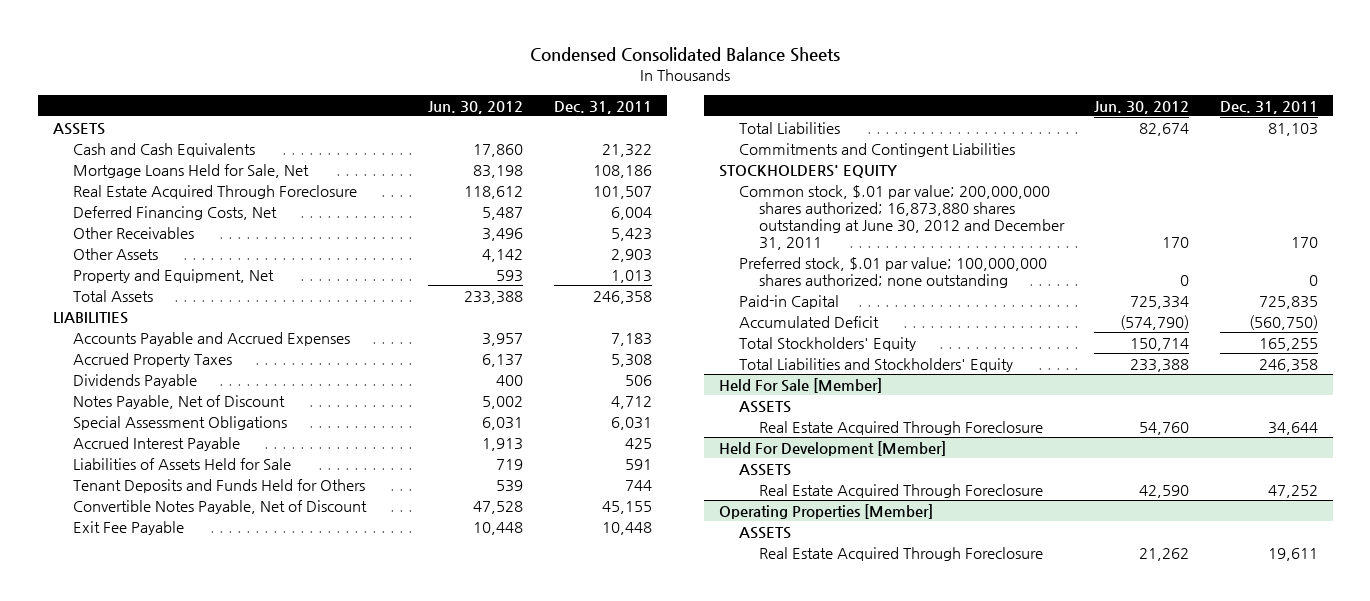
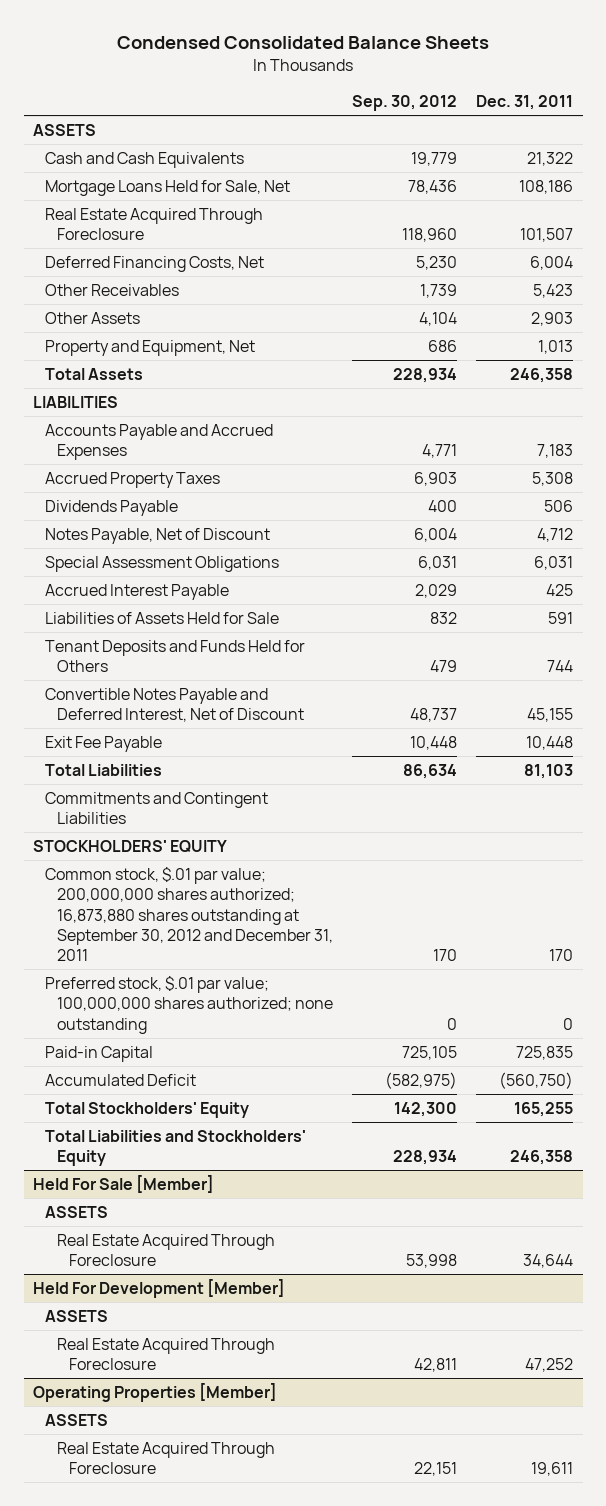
[428,100,524,114] Jun. 30, 2012 -> none
none -> [352,94,458,111] Sep. 30, 2012
[72,499,367,514] Convertible Notes Payable, Net of Discount -> [45,687,305,723] Convertible Notes Payable and Deferred Interest, Net of Discount
[738,184,1066,251] Common stock, $.01 par value; 200,000,000 shares authorized; 16,873,880 shares outstanding at June 30, 2012 and December 31, 2011 -> [45,866,334,962] Common stock, $.01 par value; 200,000,000 shares authorized; 16,873,880 shares outstanding at September 30, 2012 and December 31, 2011

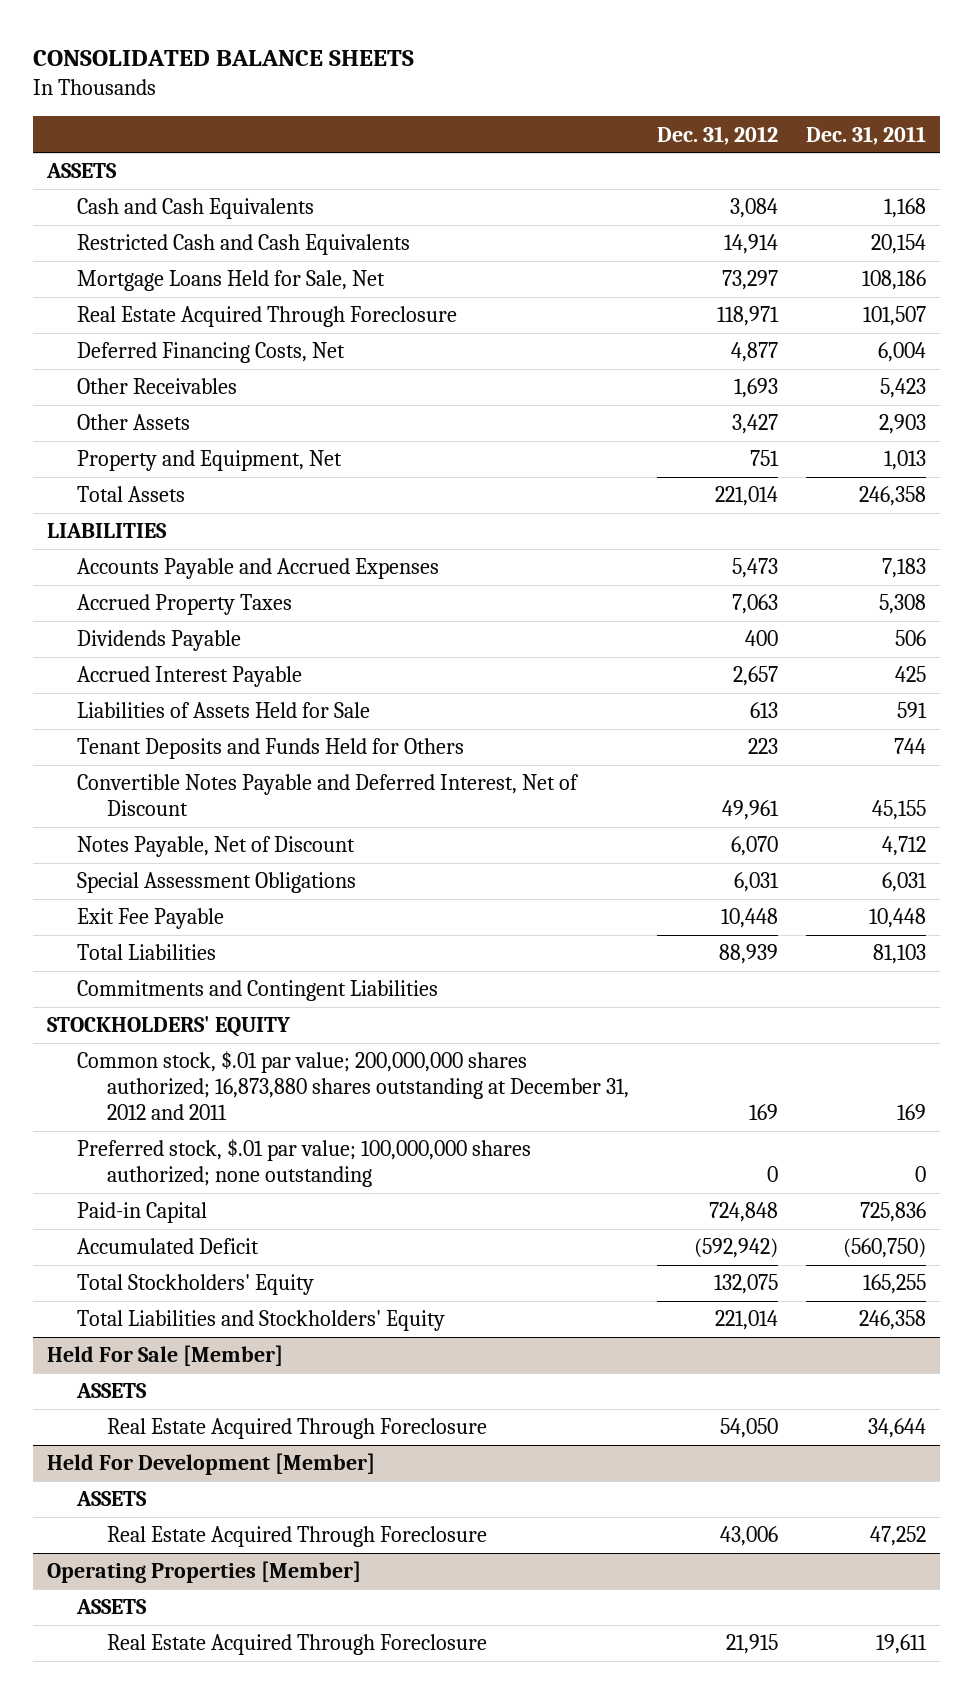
[117,35,490,49] Condensed Consolidated Balance Sheets -> [33,50,415,67] CONSOLIDATED BALANCE SHEETS
[352,94,458,111] Sep. 30, 2012 -> none
none -> [656,125,778,145] Dec. 31, 2012
[527,151,574,166] 21,322 -> [883,198,926,219] 1,168
none -> [77,234,411,256] Restricted Cash and Cash Equivalents
[45,527,271,544] Notes Payable, Net of Discount -> [77,836,356,858] Notes Payable, Net of Discount
[45,555,280,572] Special Assessment Obligations -> [77,872,357,894] Special Assessment Obligations
[45,866,334,962] Common stock, $.01 par value; 200,000,000 shares authorized; 16,873,880 shares outstanding at September 30, 2012 and December 31, 2011 -> [77,1051,630,1120] Common stock, $.01 par value; 200,000,000 shares authorized; 16,873,880 shares outstanding at December 31, 2012 and 2011
[549,949,574,962] 170 -> [896,1103,926,1120] 169
[516,1045,574,1060] 725,835 -> [859,1202,926,1223] 725,836

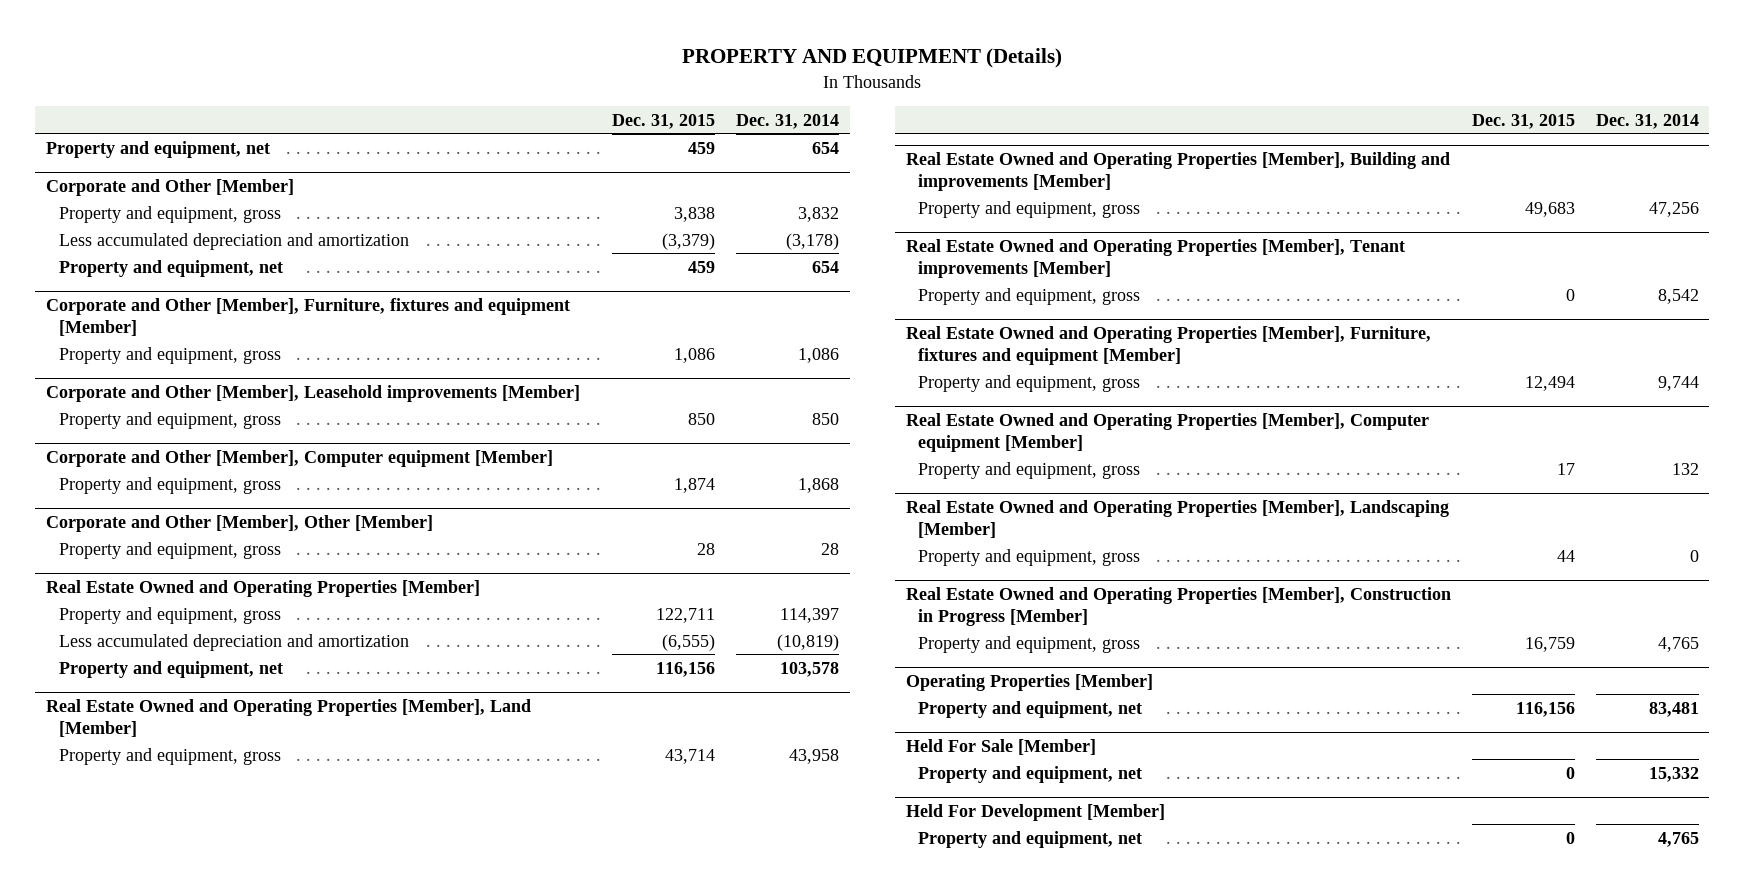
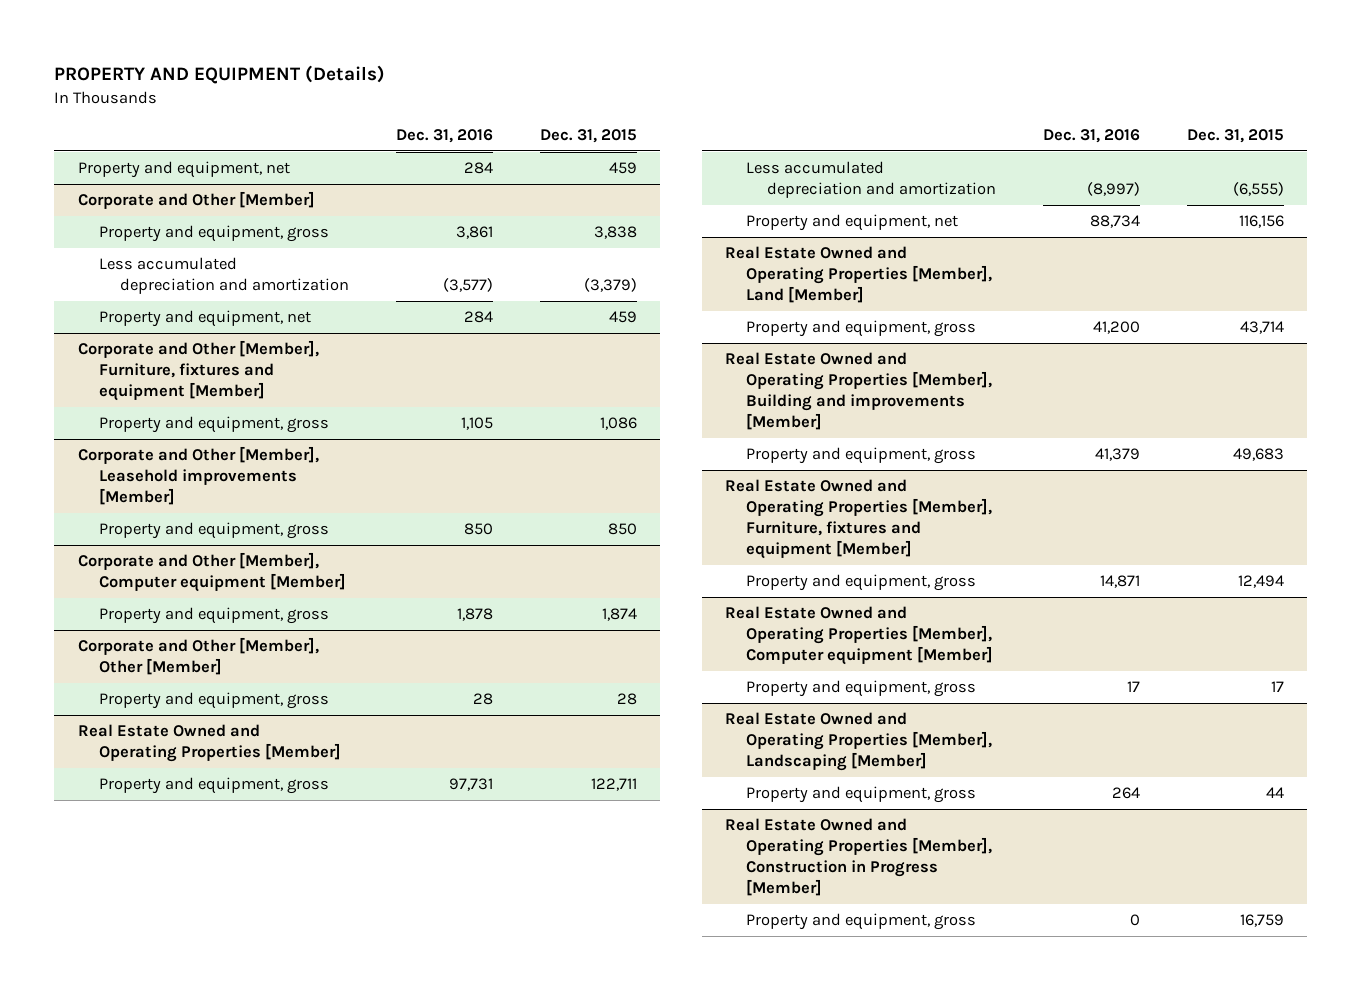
[736,113,840,129] Dec. 31, 2014 -> none
none -> [396,129,494,144] Dec. 31, 2016
[905,238,1405,278] Real Estate Owned and Operating Properties [Member], Tenant improvements [Member] -> none
[918,287,1141,305] Property and equipment, gross -> none
[905,673,1153,691] Operating Properties [Member] -> none
[918,700,1143,718] Property and equipment, net -> none
[905,738,1096,755] Held For Sale [Member] -> none
[918,765,1143,783] Property and equipment, net -> none
[905,803,1165,821] Held For Development [Member] -> none
[918,830,1143,848] Property and equipment, net -> none

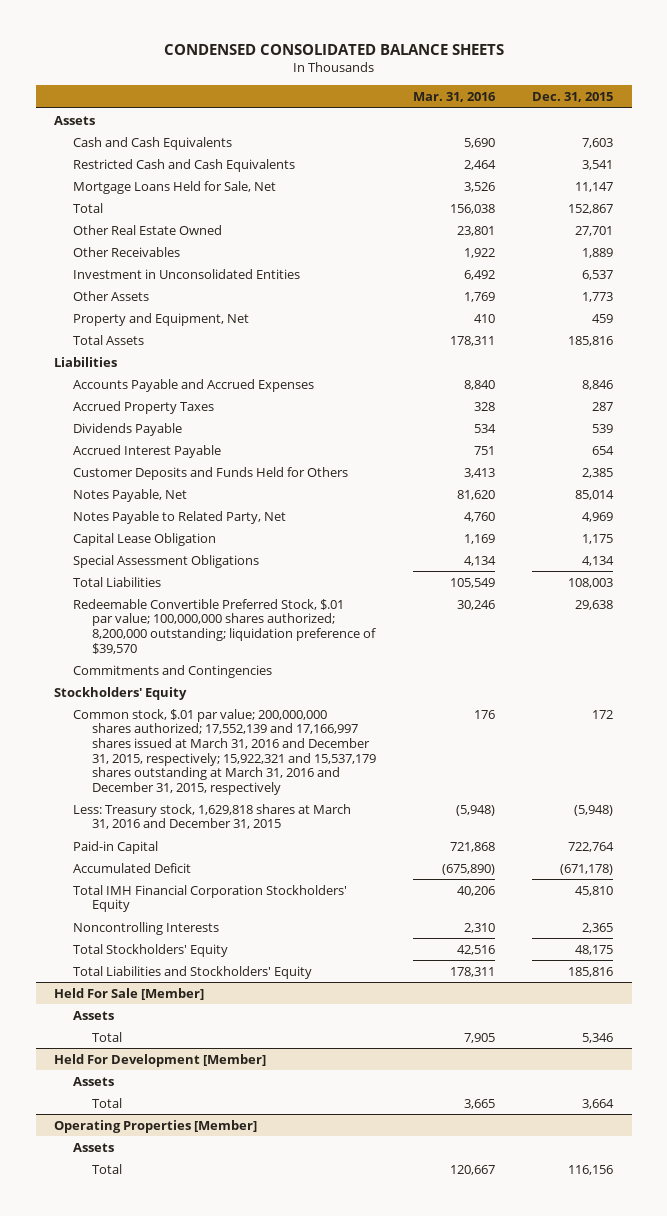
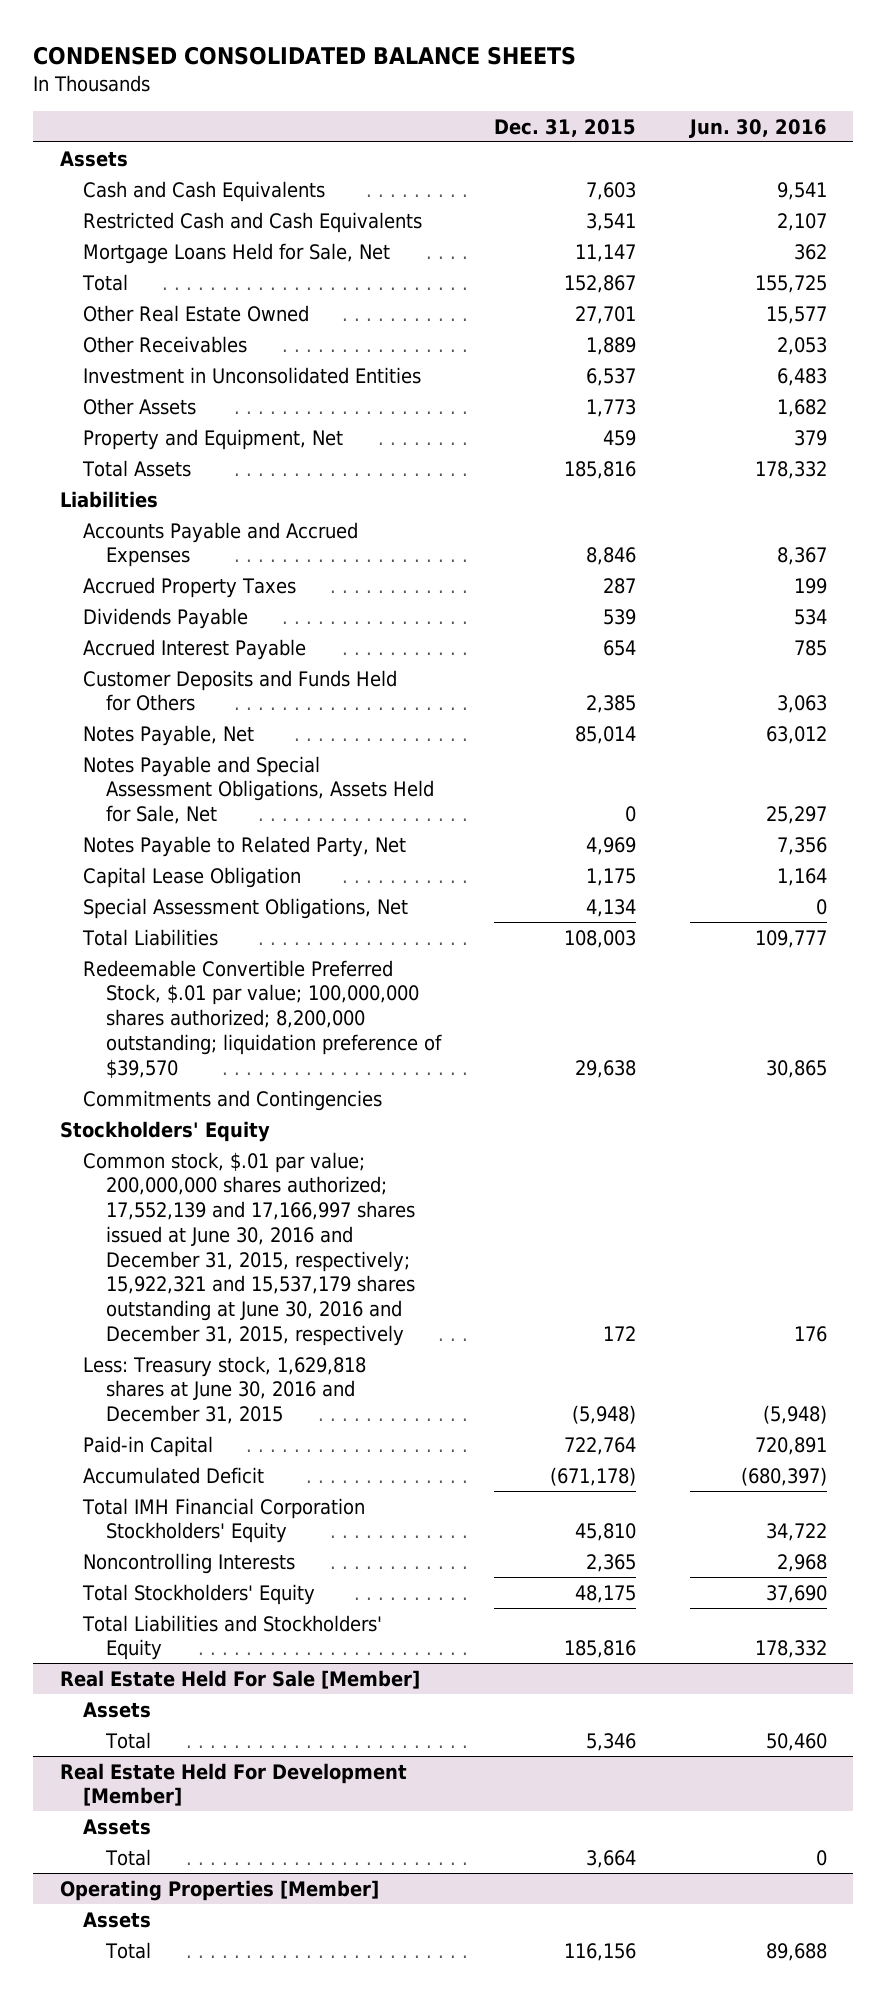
[413,91,497,102] Mar. 31, 2016 -> none
none -> [688,118,827,138] Jun. 30, 2016
none -> [82,755,435,825] Notes Payable and Special Assessment Obligations, Assets Held for Sale, Net
[73,554,260,568] Special Assessment Obligations -> [82,897,408,919] Special Assessment Obligations, Net
[73,708,377,795] Common stock, $.01 par value; 200,000,000 shares authorized; 17,552,139 and 17,166,997 shares issued at March 31, 2016 and December 31, 2015, respectively; 15,922,321 and 15,537,179 shares outstanding at March 31, 2016 and December 31, 2015, respectively -> [82,1151,416,1346] Common stock, $.01 par value; 200,000,000 shares authorized; 17,552,139 and 17,166,997 shares issued at June 30, 2016 and December 31, 2015, respectively; 15,922,321 and 15,537,179 shares outstanding at June 30, 2016 and December 31, 2015, respectively
[73,803,352,830] Less: Treasury stock, 1,629,818 shares at March 31, 2016 and December 31, 2015 -> [82,1355,366,1425] Less: Treasury stock, 1,629,818 shares at June 30, 2016 and December 31, 2015
[54,987,205,1000] Held For Sale [Member] -> [59,1669,420,1689] Real Estate Held For Sale [Member]
[54,1053,267,1067] Held For Development [Member] -> [59,1762,407,1807] Real Estate Held For Development [Member]

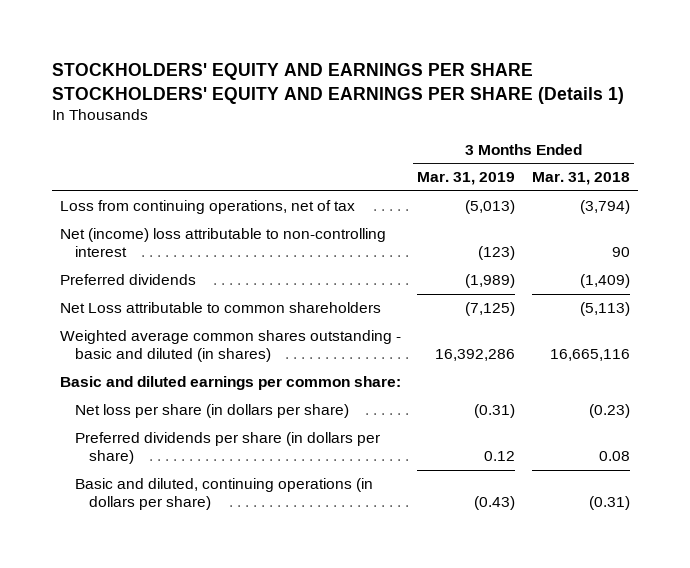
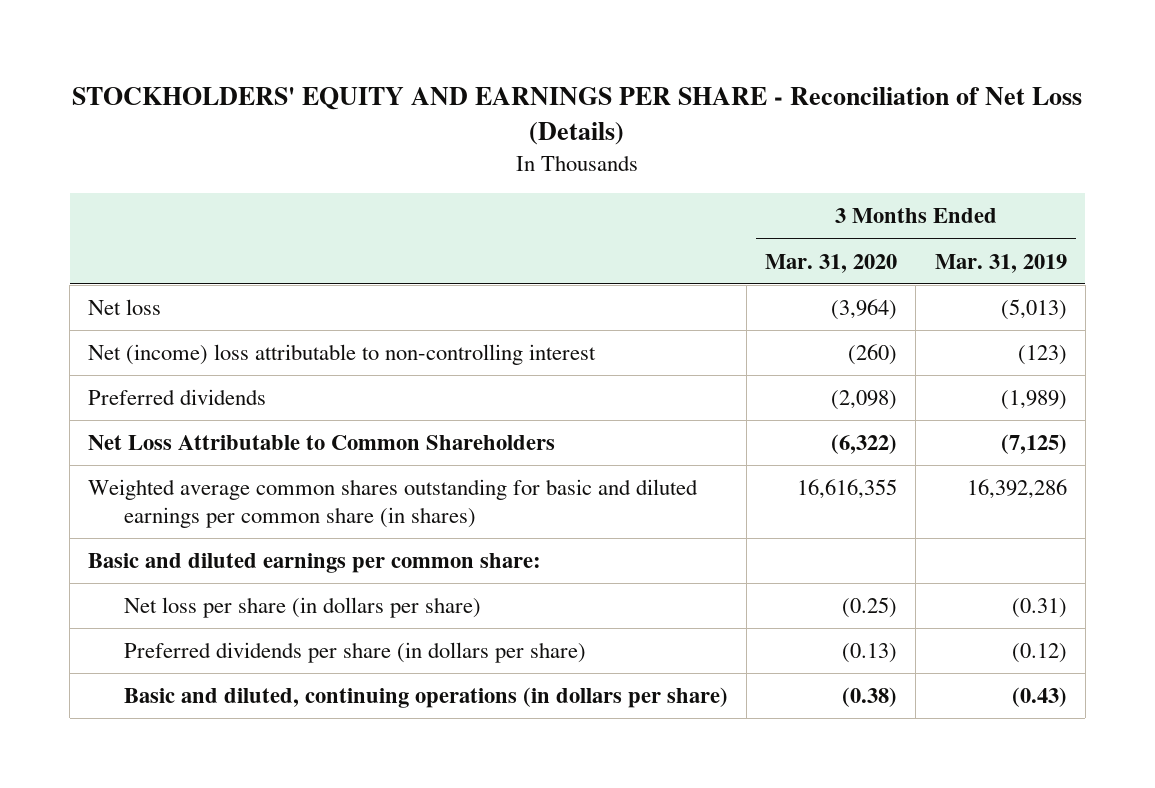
[51,62,624,104] STOCKHOLDERS' EQUITY AND EARNINGS PER SHARE STOCKHOLDERS' EQUITY AND EARNINGS PER SHARE (Details 1) -> [72,86,1083,145] STOCKHOLDERS' EQUITY AND EARNINGS PER SHARE - Reconciliation of Net Loss (Details)
[531,172,630,186] Mar. 31, 2018 -> none
none -> [765,253,898,273] Mar. 31, 2020
[60,200,356,215] Loss from continuing operations, net of tax -> [88,299,162,316] Net loss
[60,302,382,314] Net Loss attributable to common shareholders -> [88,435,556,451] Net Loss Attributable to Common Shareholders
[60,330,402,363] Weighted average common shares outstanding - basic and diluted (in shares) -> [88,479,699,528] Weighted average common shares outstanding for basic and diluted earnings per common share (in shares)
[484,451,516,462] 0.12 -> [1011,643,1067,664] (0.12)

